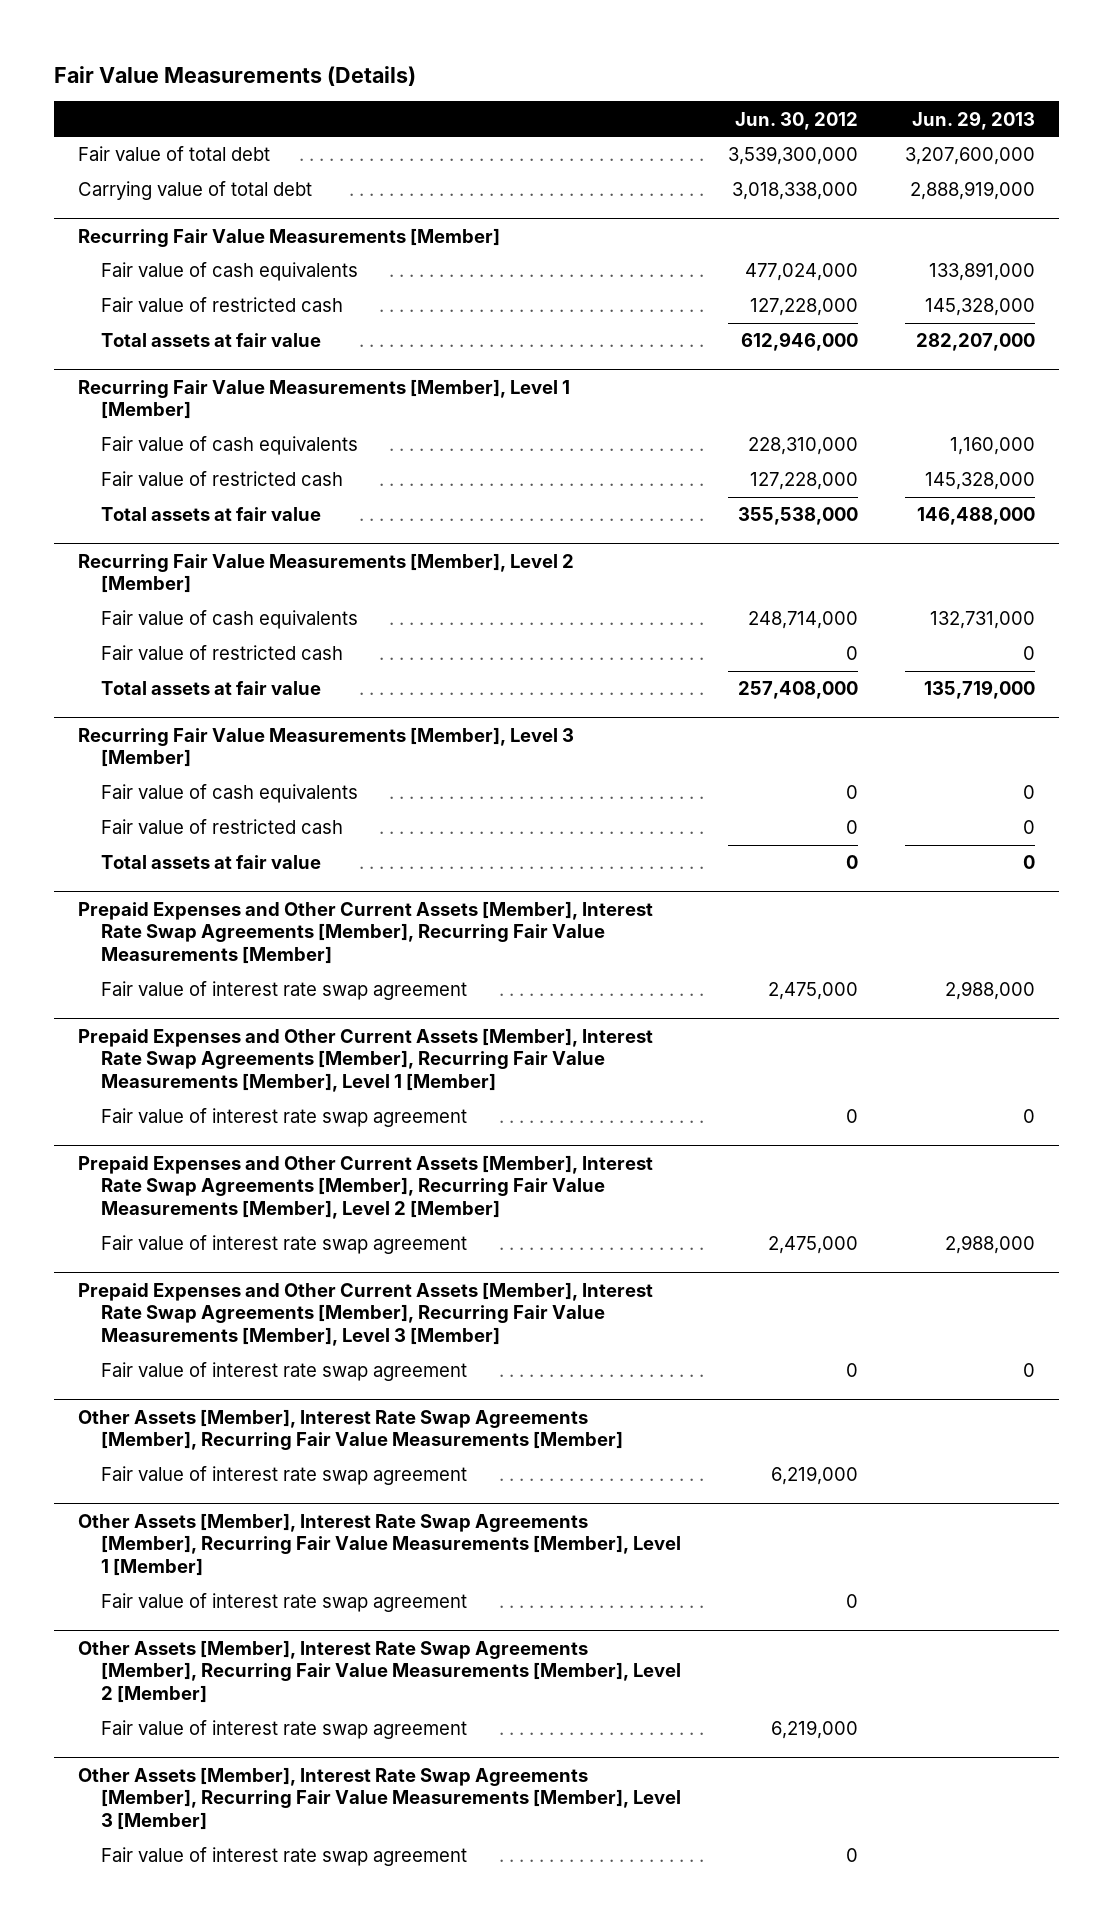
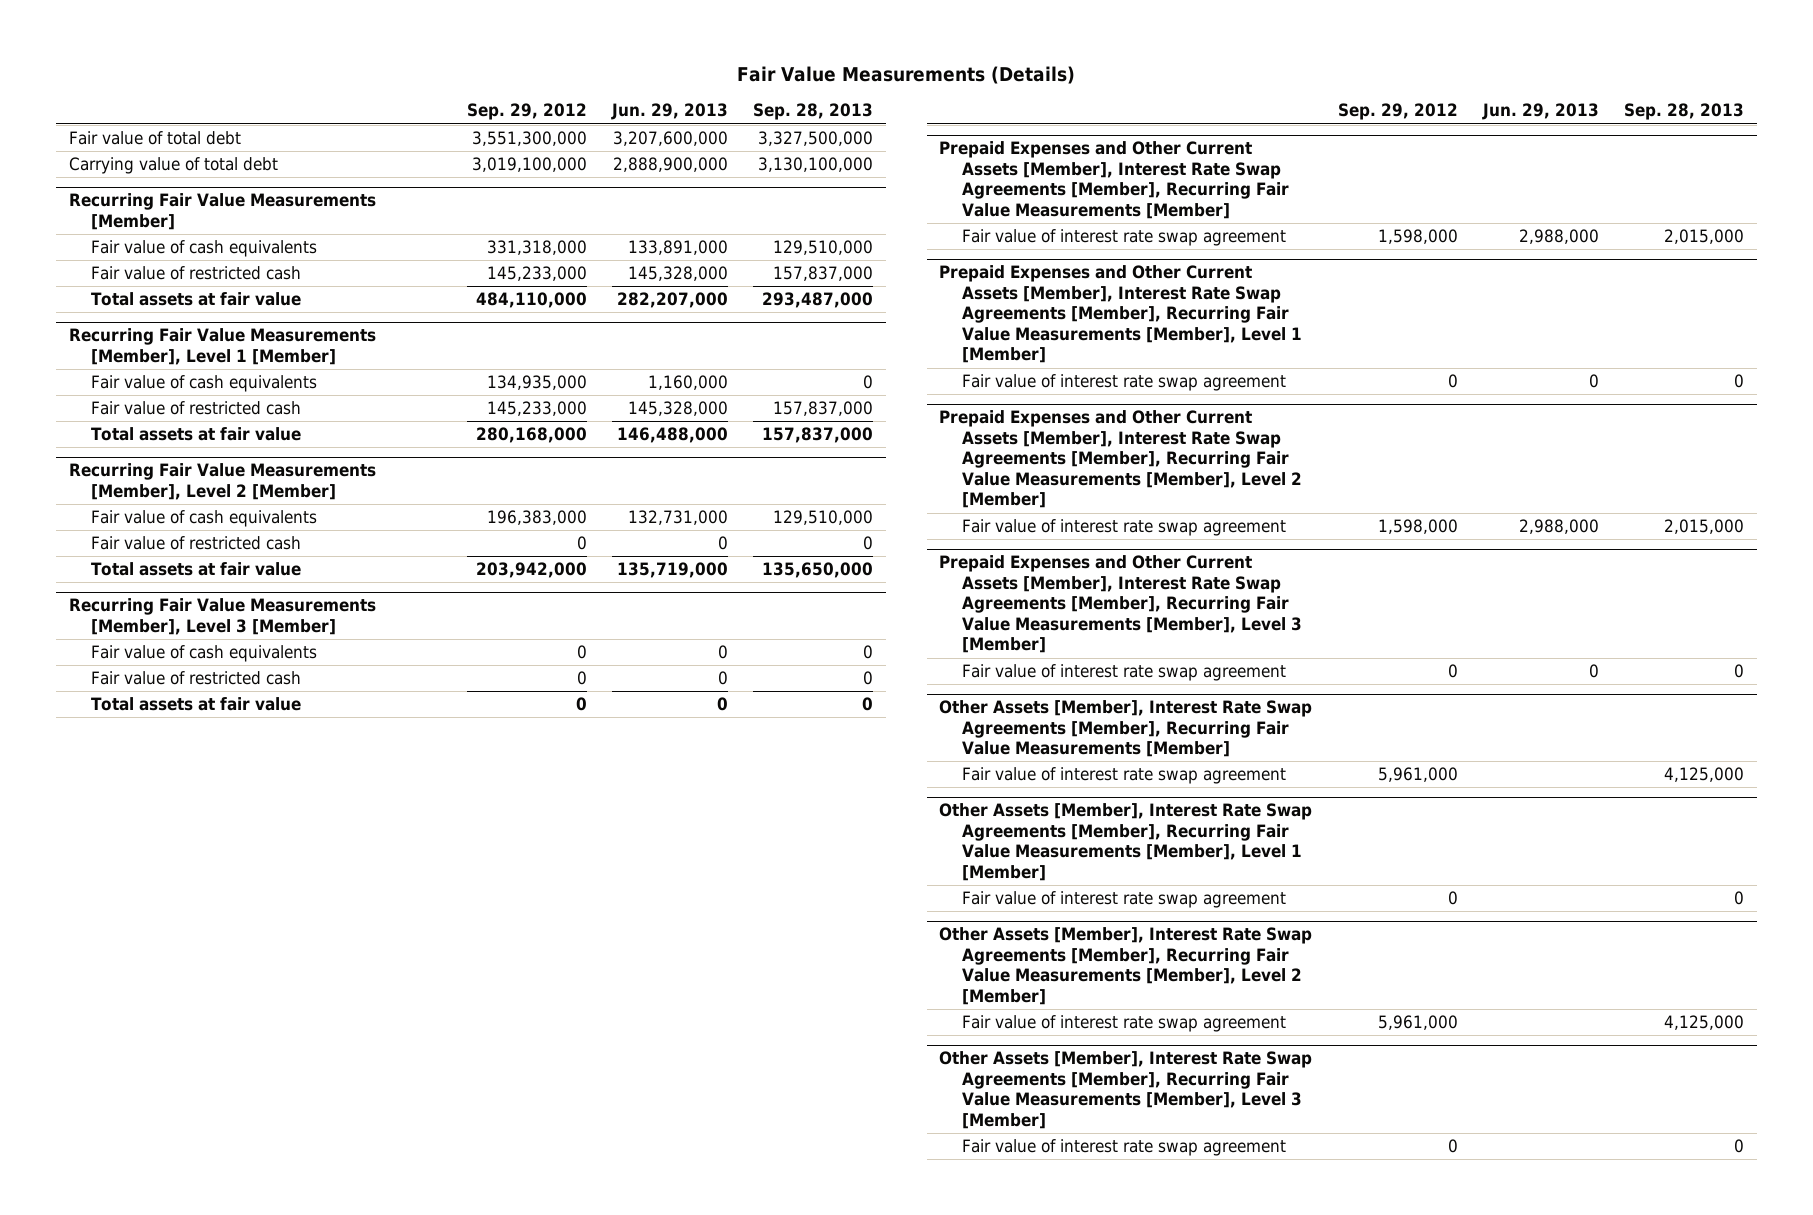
[734,111,858,130] Jun. 30, 2012 -> none
none -> [466,103,587,121] Sep. 29, 2012
none -> [753,103,874,121] Sep. 28, 2013
[910,181,1036,201] 2,888,919,000 -> [613,157,729,173] 2,888,900,000

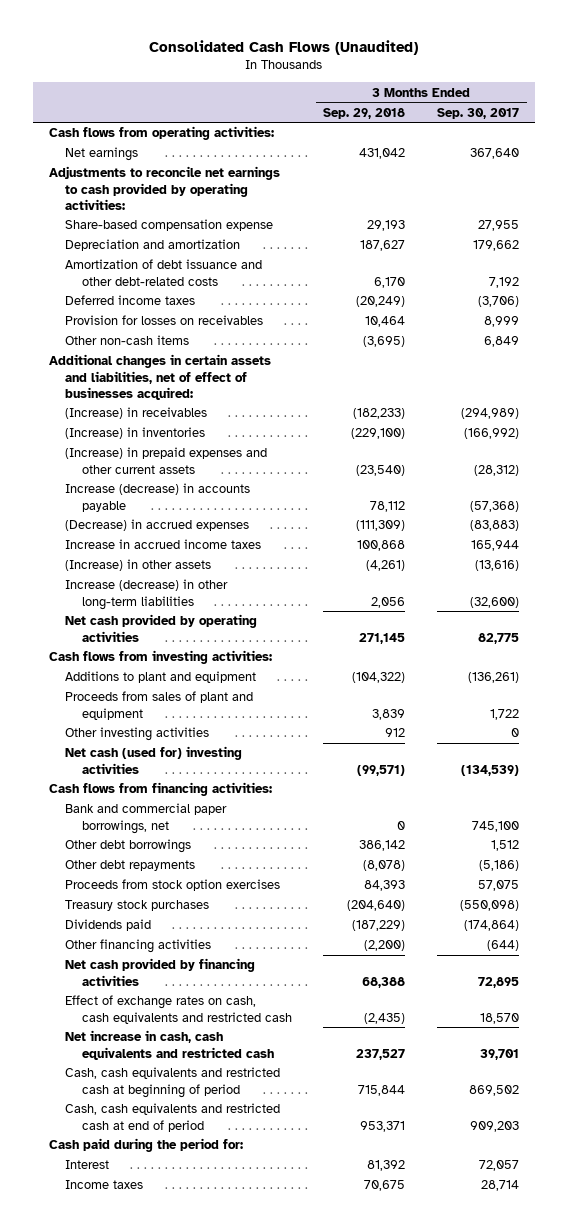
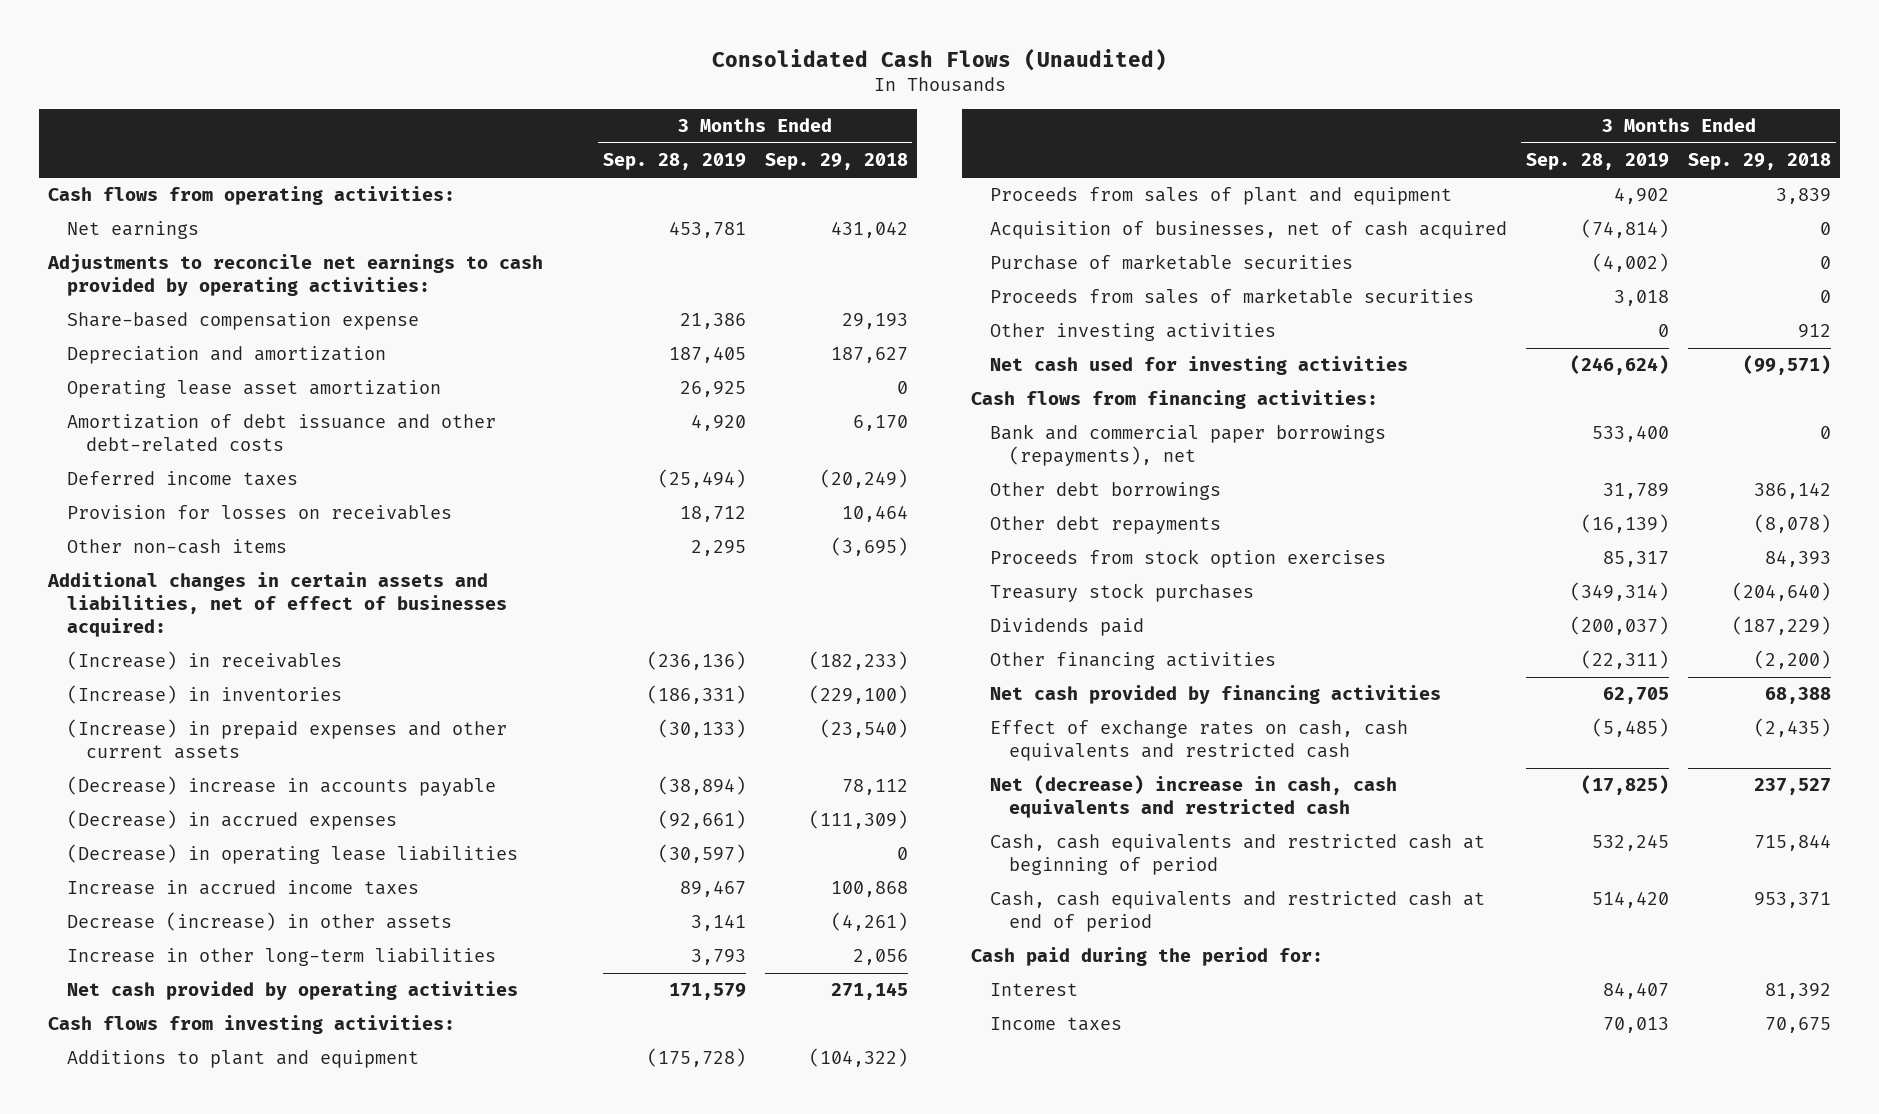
[437,107,520,119] Sep. 30, 2017 -> none
none -> [603,153,747,171] Sep. 28, 2019
none -> [67,380,442,399] Operating lease asset amortization
[65,483,251,512] Increase (decrease) in accounts payable -> [67,776,497,797] (Decrease) increase in accounts payable
none -> [67,844,519,865] (Decrease) in operating lease liabilities
[65,559,212,572] (Increase) in other assets -> [67,912,453,932] Decrease (increase) in other assets
[65,579,229,610] Increase (decrease) in other long-term liabilities -> [67,948,497,967] Increase in other long-term liabilities
none -> [990,221,1508,240] Acquisition of businesses, net of cash acquired
none -> [990,254,1354,271] Purchase of marketable securities
none -> [990,288,1475,305] Proceeds from sales of marketable securities
[65,746,243,774] Net cash (used for) investing activities -> [990,356,1409,376] Net cash used for investing activities
[65,803,228,834] Bank and commercial paper borrowings, net -> [990,424,1387,467] Bank and commercial paper borrowings (repayments), net
[65,1030,274,1060] Net increase in cash, cash equivalents and restricted cash -> [990,775,1398,819] Net (decrease) increase in cash, cash equivalents and restricted cash

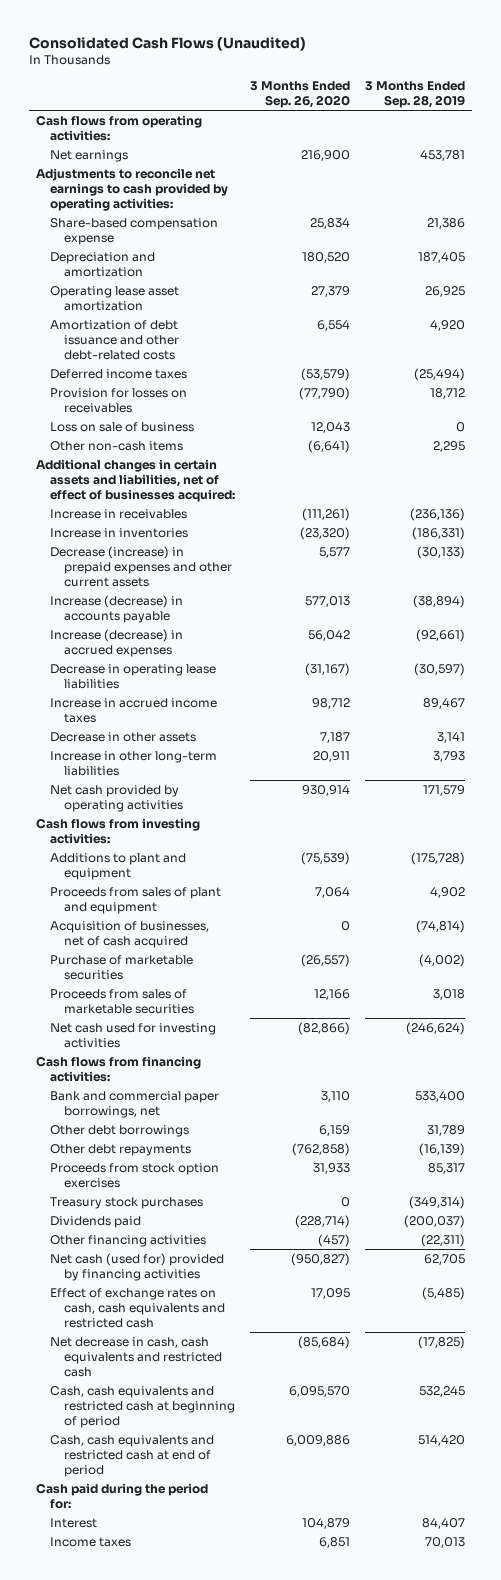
[764,153,908,171] Sep. 29, 2018 -> none
none -> [250,81,351,109] 3 Months Ended Sep. 26, 2020
none -> [50,421,195,432] Loss on sale of business
[67,651,343,671] (Increase) in receivables -> [50,508,188,519] Increase in receivables
[67,685,343,705] (Increase) in inventories -> [50,527,189,538] Increase in inventories
[67,719,508,760] (Increase) in prepaid expenses and other current assets -> [50,545,232,588] Decrease (increase) in prepaid expenses and other current assets
[67,776,497,797] (Decrease) increase in accounts payable -> [50,594,184,624] Increase (decrease) in accounts payable
[67,810,398,831] (Decrease) in accrued expenses -> [50,628,184,658] Increase (decrease) in accrued expenses
[67,844,519,865] (Decrease) in operating lease liabilities -> [50,663,217,690] Decrease in operating lease liabilities
[67,912,453,932] Decrease (increase) in other assets -> [50,731,197,742] Decrease in other assets
[990,323,1277,342] Other investing activities -> none
[990,424,1387,467] Bank and commercial paper borrowings (repayments), net -> [50,1090,220,1119] Bank and commercial paper borrowings, net
[990,685,1442,705] Net cash provided by financing activities -> [50,1252,225,1282] Net cash (used for) provided by financing activities
[990,775,1398,819] Net (decrease) increase in cash, cash equivalents and restricted cash -> [50,1336,222,1378] Net decrease in cash, cash equivalents and restricted cash

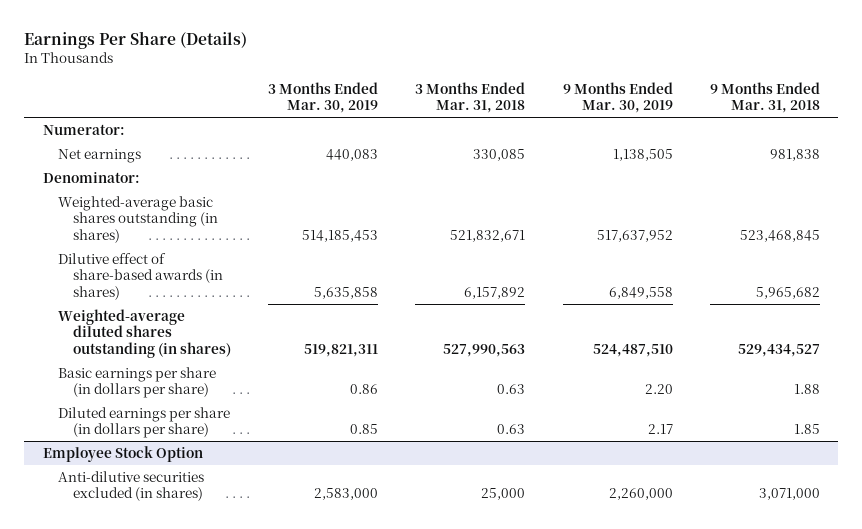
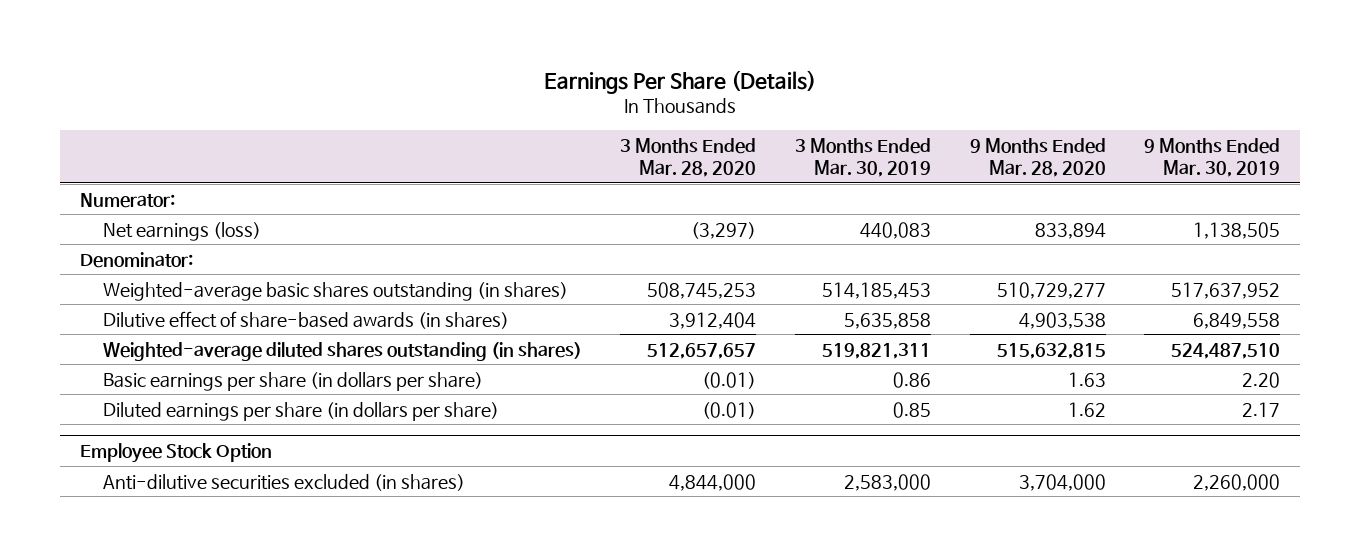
[415,81,526,114] 3 Months Ended Mar. 31, 2018 -> none
[709,81,820,114] 9 Months Ended Mar. 31, 2018 -> none
none -> [620,138,757,178] 3 Months Ended Mar. 28, 2020
none -> [969,138,1106,178] 9 Months Ended Mar. 28, 2020
[57,148,141,163] Net earnings -> [102,221,261,241] Net earnings (loss)

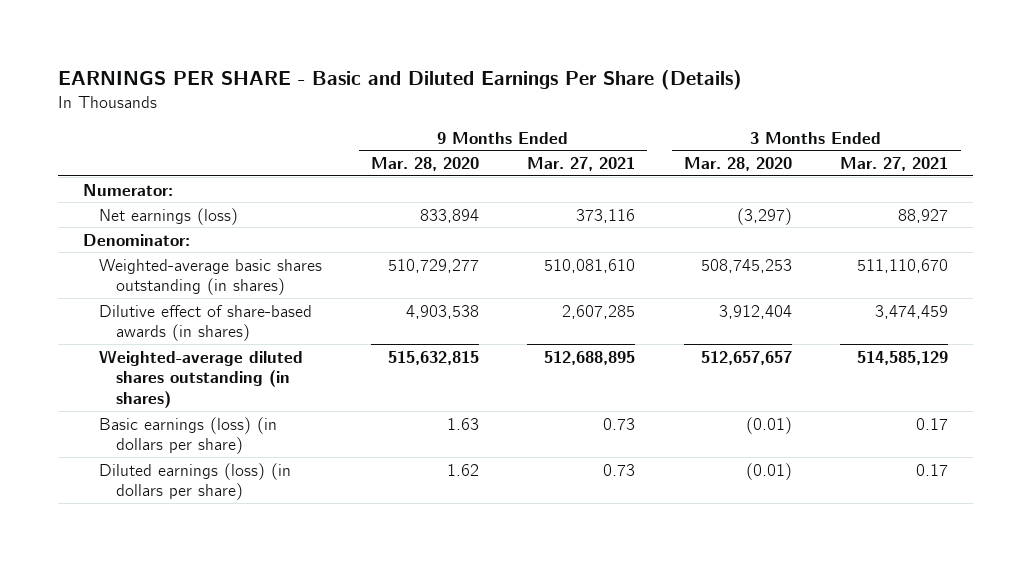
[544,70,817,95] Earnings Per Share (Details) -> [58,70,743,91] EARNINGS PER SHARE - Basic and Diluted Earnings Per Share (Details)
[795,138,932,178] 3 Months Ended Mar. 30, 2019 -> none
[1144,138,1281,178] 9 Months Ended Mar. 30, 2019 -> none
none -> [527,157,636,172] Mar. 27, 2021
none -> [840,157,949,172] Mar. 27, 2021
[79,442,272,463] Employee Stock Option -> none
[102,473,465,491] Anti-dilutive securities excluded (in shares) -> none
[102,371,483,391] Basic earnings per share (in dollars per share) -> [99,416,278,455] Basic earnings (loss) (in dollars per share)
[102,401,499,421] Diluted earnings per share (in dollars per share) -> [99,462,292,501] Diluted earnings (loss) (in dollars per share)

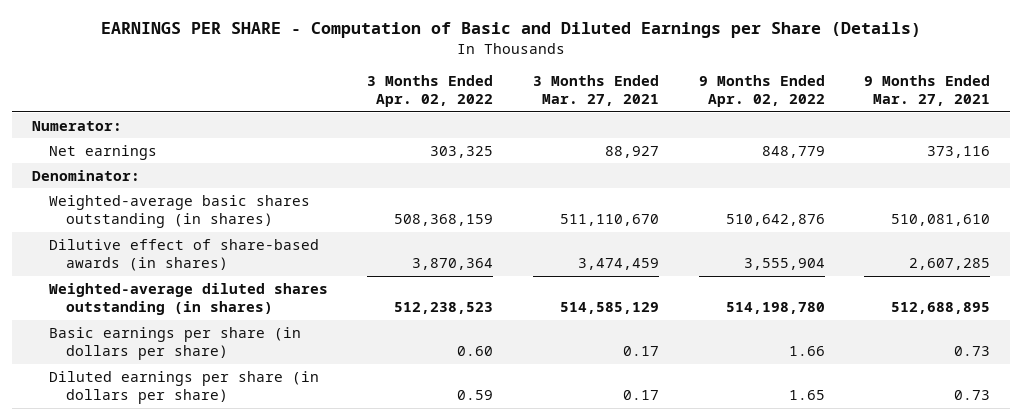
[58,70,743,91] EARNINGS PER SHARE - Basic and Diluted Earnings Per Share (Details) -> [101,22,922,39] EARNINGS PER SHARE - Computation of Basic and Diluted Earnings per Share (Details)
[370,157,479,172] Mar. 28, 2020 -> none
[683,157,792,172] Mar. 28, 2020 -> none
none -> [367,74,494,108] 3 Months Ended Apr. 02, 2022
none -> [698,74,825,108] 9 Months Ended Apr. 02, 2022
[99,207,239,225] Net earnings (loss) -> [48,144,157,160] Net earnings
[99,416,278,455] Basic earnings (loss) (in dollars per share) -> [48,326,301,361] Basic earnings per share (in dollars per share)
[99,462,292,501] Diluted earnings (loss) (in dollars per share) -> [48,370,319,405] Diluted earnings per share (in dollars per share)

